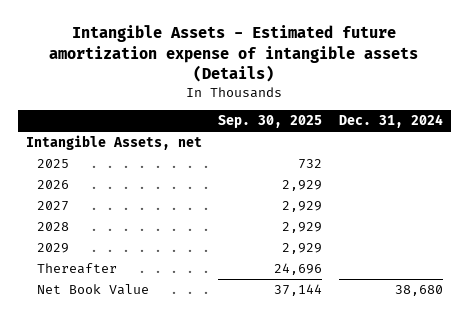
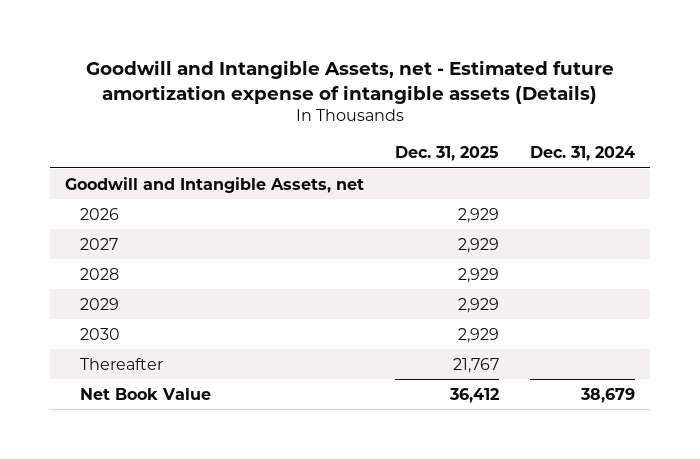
[49,25,419,83] Intangible Assets - Estimated future amortization expense of intangible assets (Details) -> [85,59,614,104] Goodwill and Intangible Assets, net - Estimated future amortization expense of intangible assets (Details)
[218,115,323,129] Sep. 30, 2025 -> none
none -> [394,146,499,162] Dec. 31, 2025
[37,159,70,169] 2025 -> none
[26,135,203,151] Intangible Assets, net -> [65,176,365,193] Goodwill and Intangible Assets, net
none -> [80,327,121,340] 2030
[394,285,443,297] 38,680 -> [579,387,635,403] 38,679

